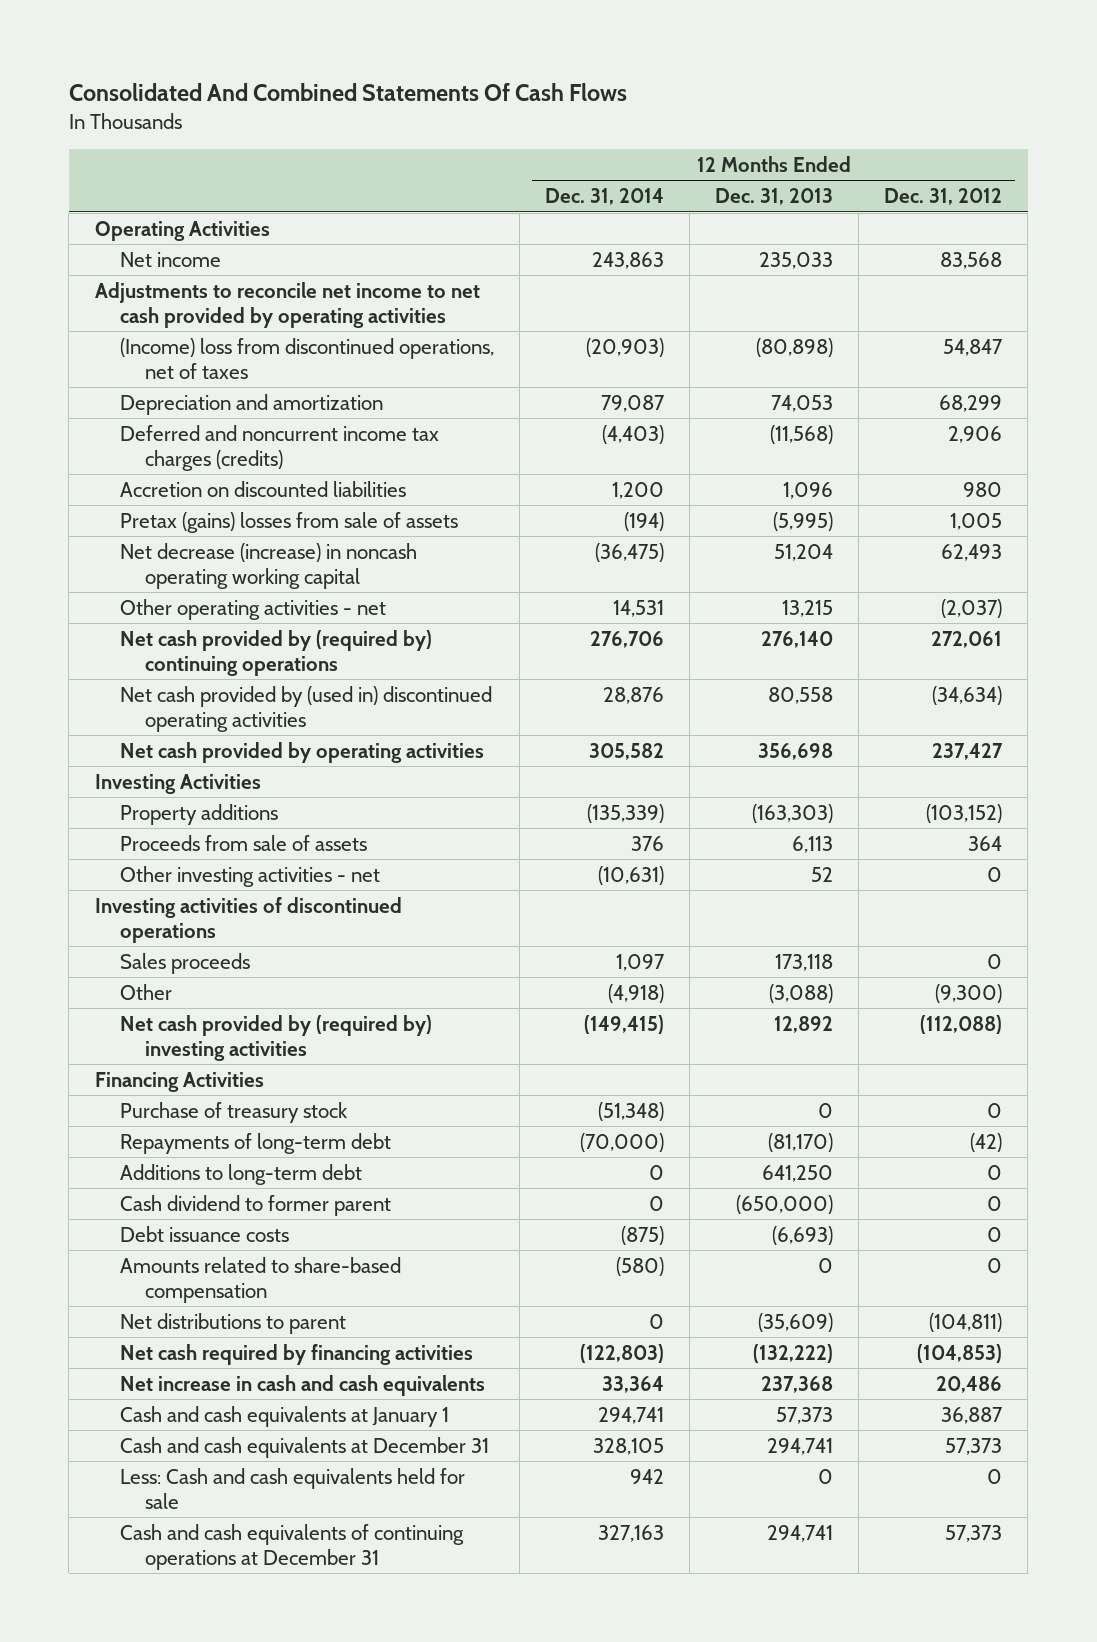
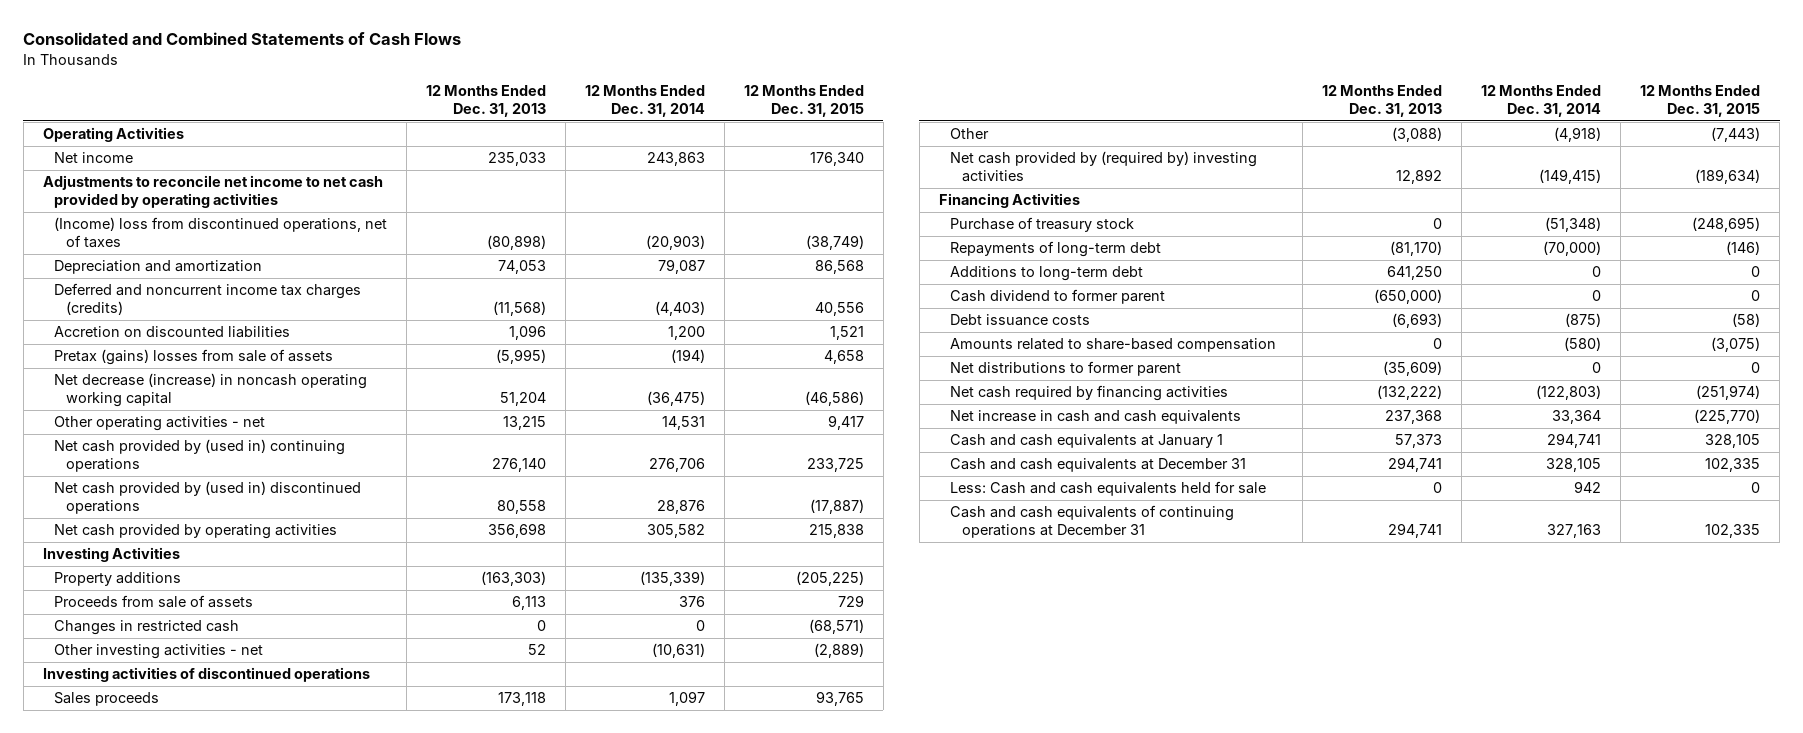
[68,82,627,101] Consolidated And Combined Statements Of Cash Flows -> [23,32,462,46] Consolidated and Combined Statements of Cash Flows
[884,188,1003,206] Dec. 31, 2012 -> none
none -> [744,84,865,117] 12 Months Ended Dec. 31, 2015
[119,629,432,676] Net cash provided by (required by) continuing operations -> [54,439,346,472] Net cash provided by (used in) continuing operations
[119,685,492,732] Net cash provided by (used in) discontinued operating activities -> [54,481,362,514] Net cash provided by (used in) discontinued operations
none -> [54,620,240,636] Changes in restricted cash
[119,1312,346,1334] Net distributions to parent -> [950,361,1182,377] Net distributions to former parent

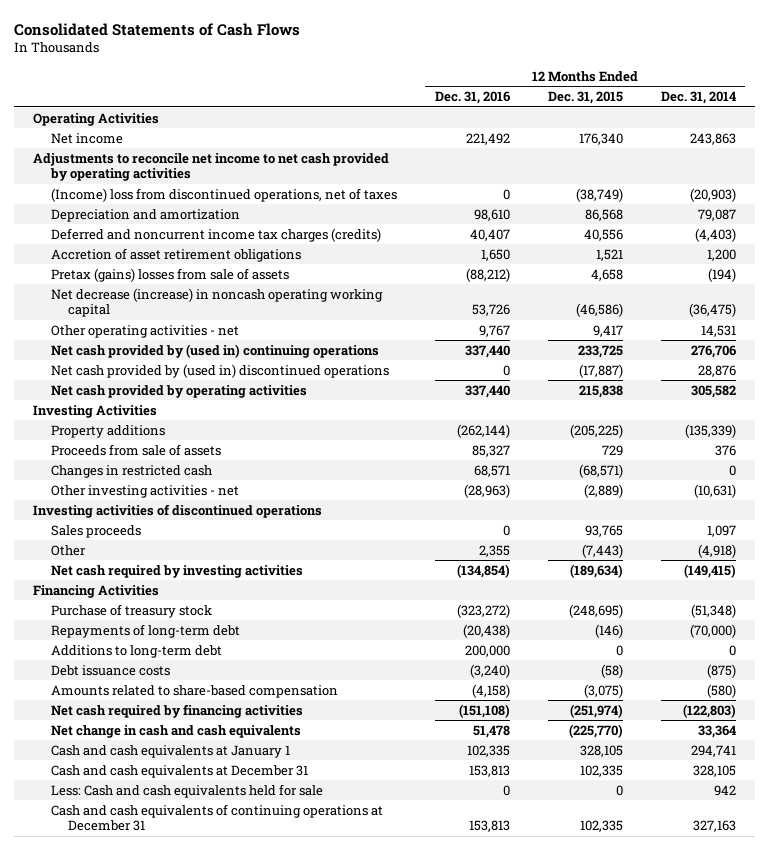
[23,32,462,46] Consolidated and Combined Statements of Cash Flows -> [14,22,301,36] Consolidated Statements of Cash Flows
[426,84,547,117] 12 Months Ended Dec. 31, 2013 -> none
none -> [434,91,510,105] Dec. 31, 2016
[54,326,291,339] Accretion on discounted liabilities -> [50,247,301,262] Accretion of asset retirement obligations
[950,151,1258,182] Net cash provided by (required by) investing activities -> [50,564,303,578] Net cash required by investing activities
[950,289,1166,305] Cash dividend to former parent -> none
[950,361,1182,377] Net distributions to former parent -> none
[950,410,1242,425] Net increase in cash and cash equivalents -> [50,724,301,738] Net change in cash and cash equivalents

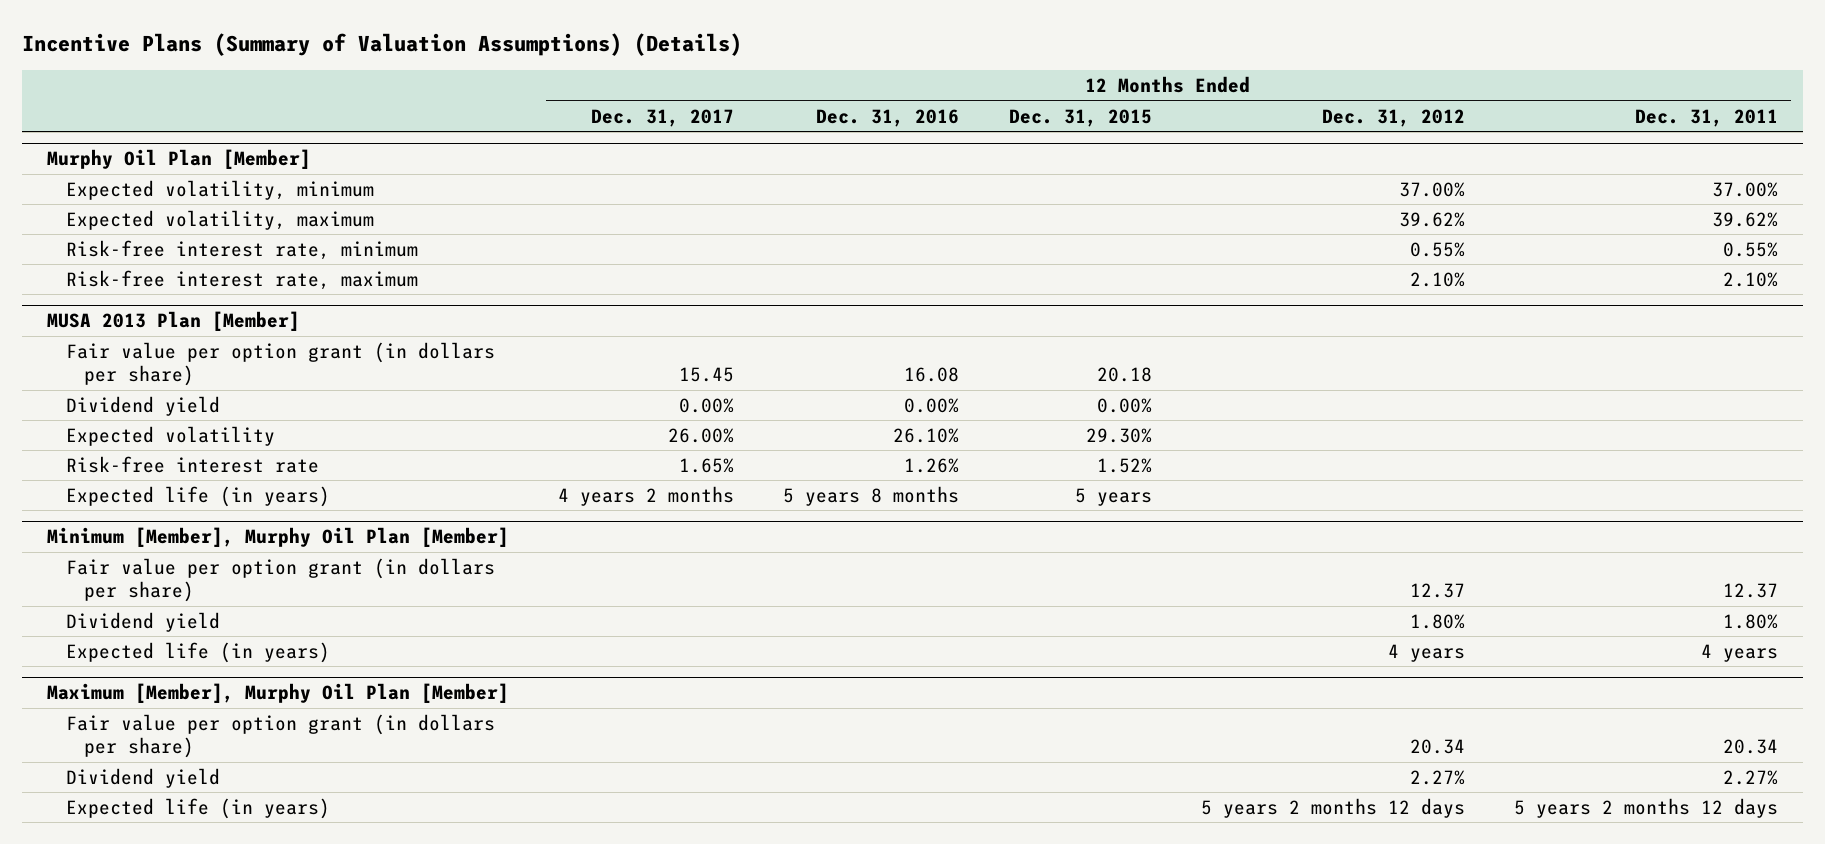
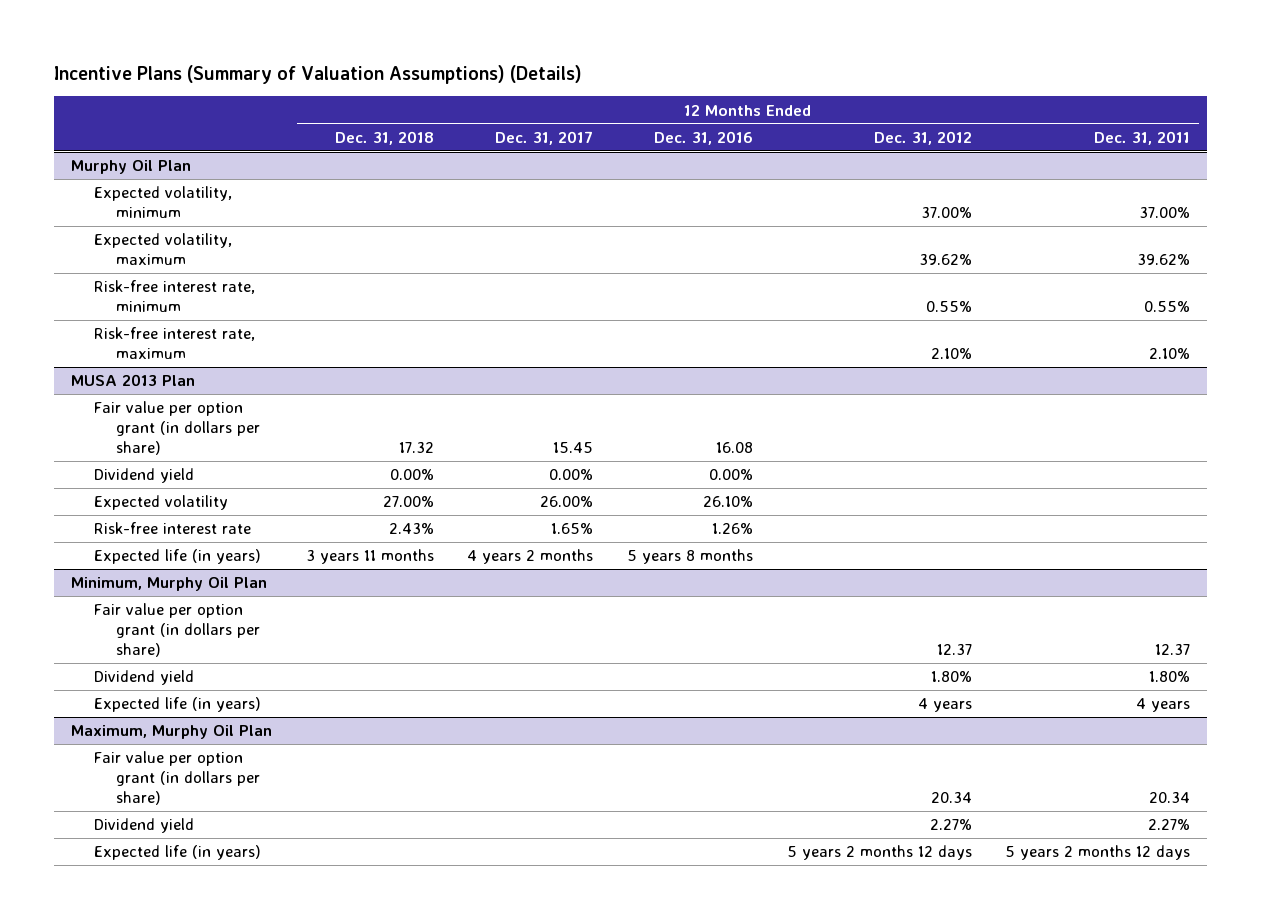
[1008,108,1152,127] Dec. 31, 2015 -> none
none -> [334,130,434,145] Dec. 31, 2018
[46,149,311,170] Murphy Oil Plan [Member] -> [71,160,192,175] Murphy Oil Plan
[46,311,300,332] MUSA 2013 Plan [Member] -> [71,374,196,387] MUSA 2013 Plan
[46,527,509,548] Minimum [Member], Murphy Oil Plan [Member] -> [71,577,268,592] Minimum, Murphy Oil Plan
[46,683,509,704] Maximum [Member], Murphy Oil Plan [Member] -> [71,725,273,740] Maximum, Murphy Oil Plan

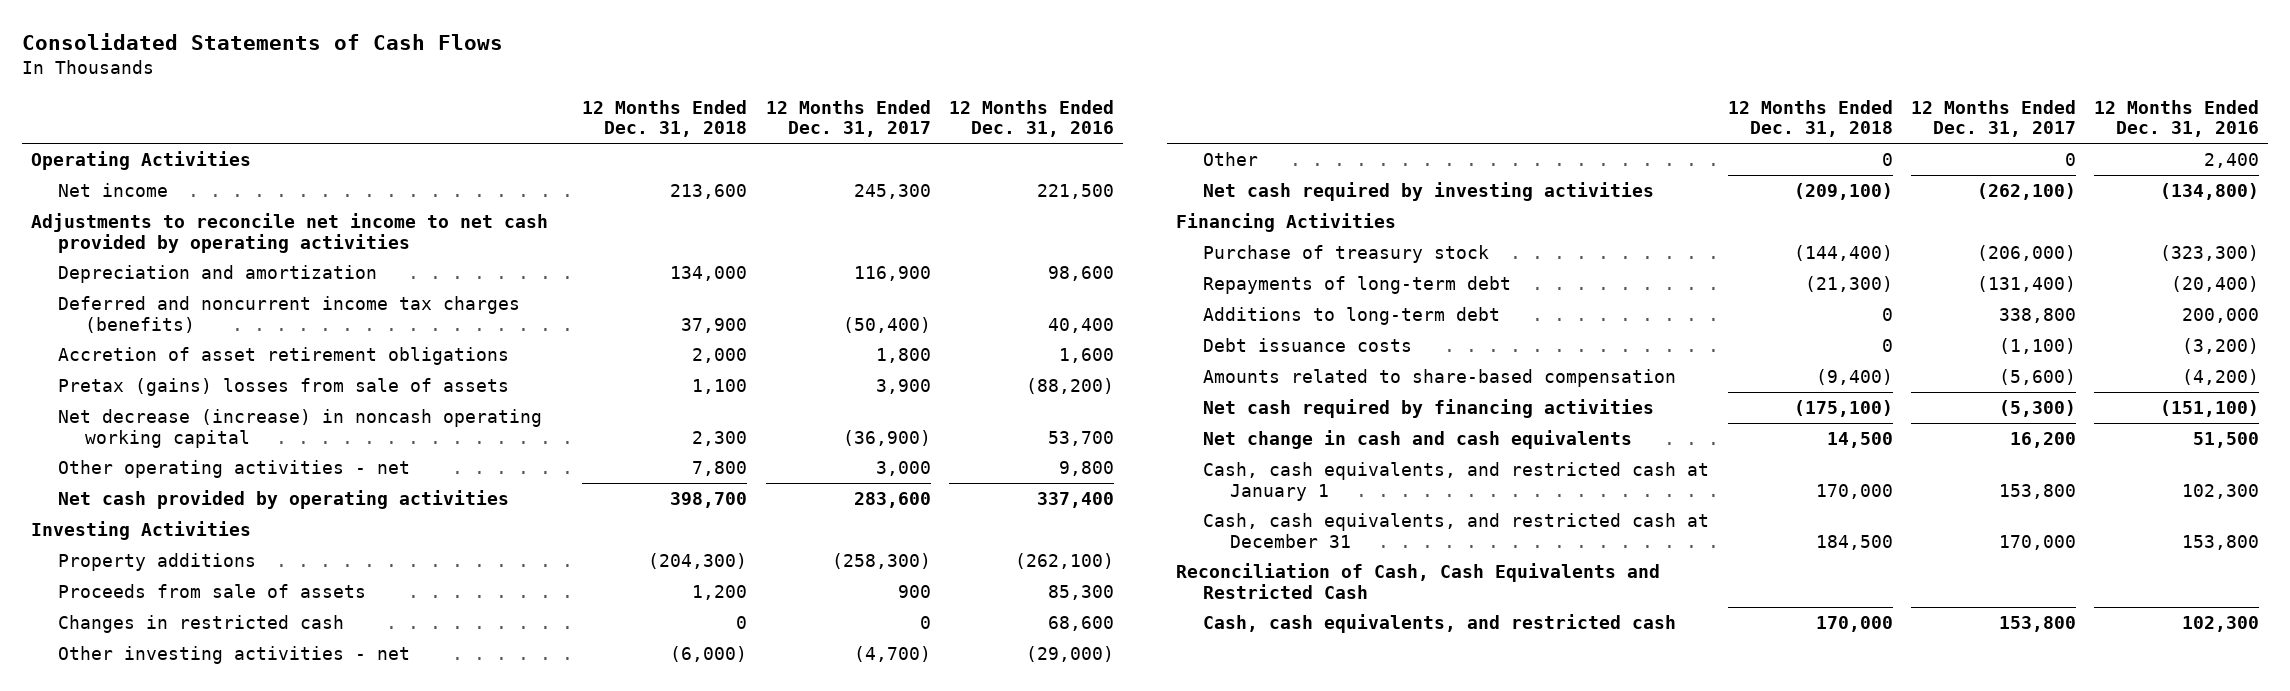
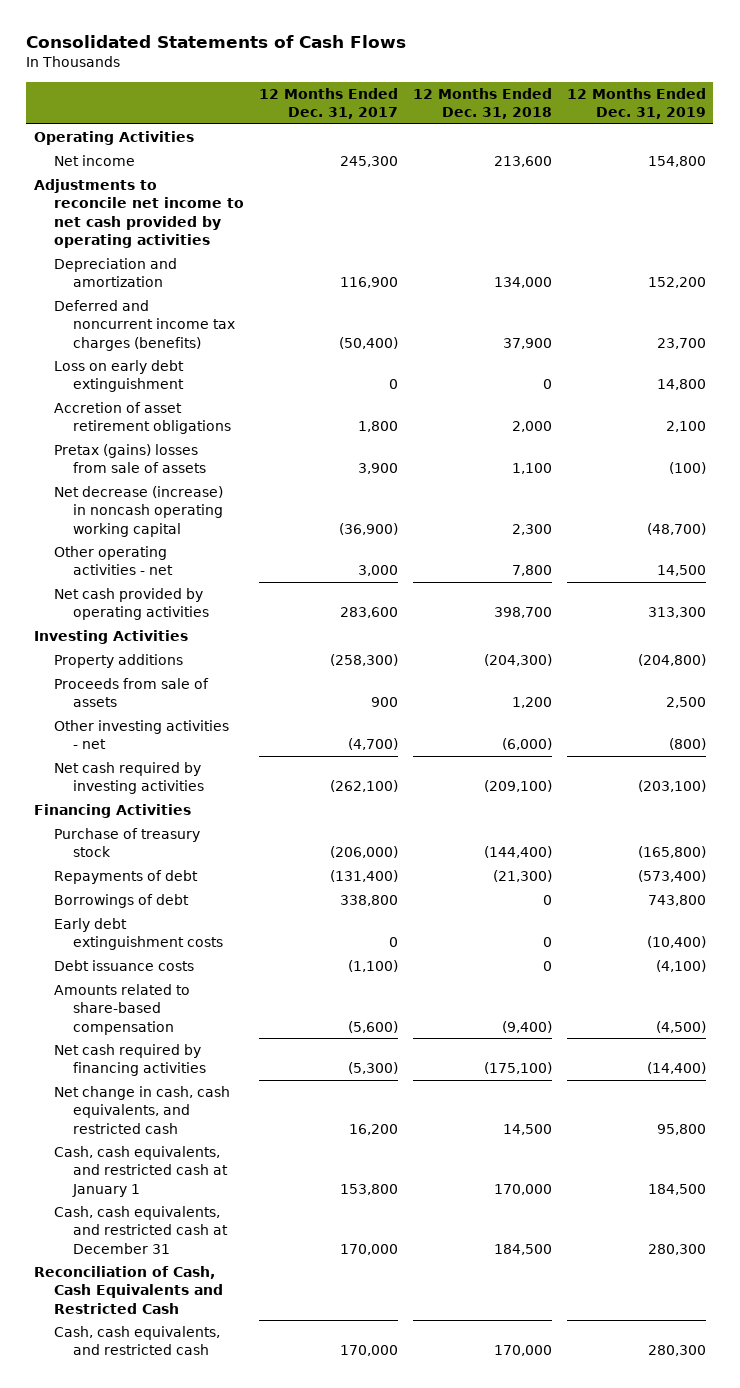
[948,99,1114,138] 12 Months Ended Dec. 31, 2016 -> none
none -> [566,87,706,119] 12 Months Ended Dec. 31, 2019
none -> [53,360,185,393] Loss on early debt extinguishment
[58,614,345,633] Changes in restricted cash -> none
[1203,151,1259,166] Other -> none
[1203,275,1512,294] Repayments of long-term debt -> [53,870,198,885] Repayments of debt
[1203,306,1501,325] Additions to long-term debt -> [53,894,189,909] Borrowings of debt
none -> [53,918,224,951] Early debt extinguishment costs
[1203,429,1633,449] Net change in cash and cash equivalents -> [53,1086,230,1134] Net change in cash, cash equivalents, and restricted cash
[1998,615,2076,632] 153,800 -> [339,1345,398,1357] 170,000

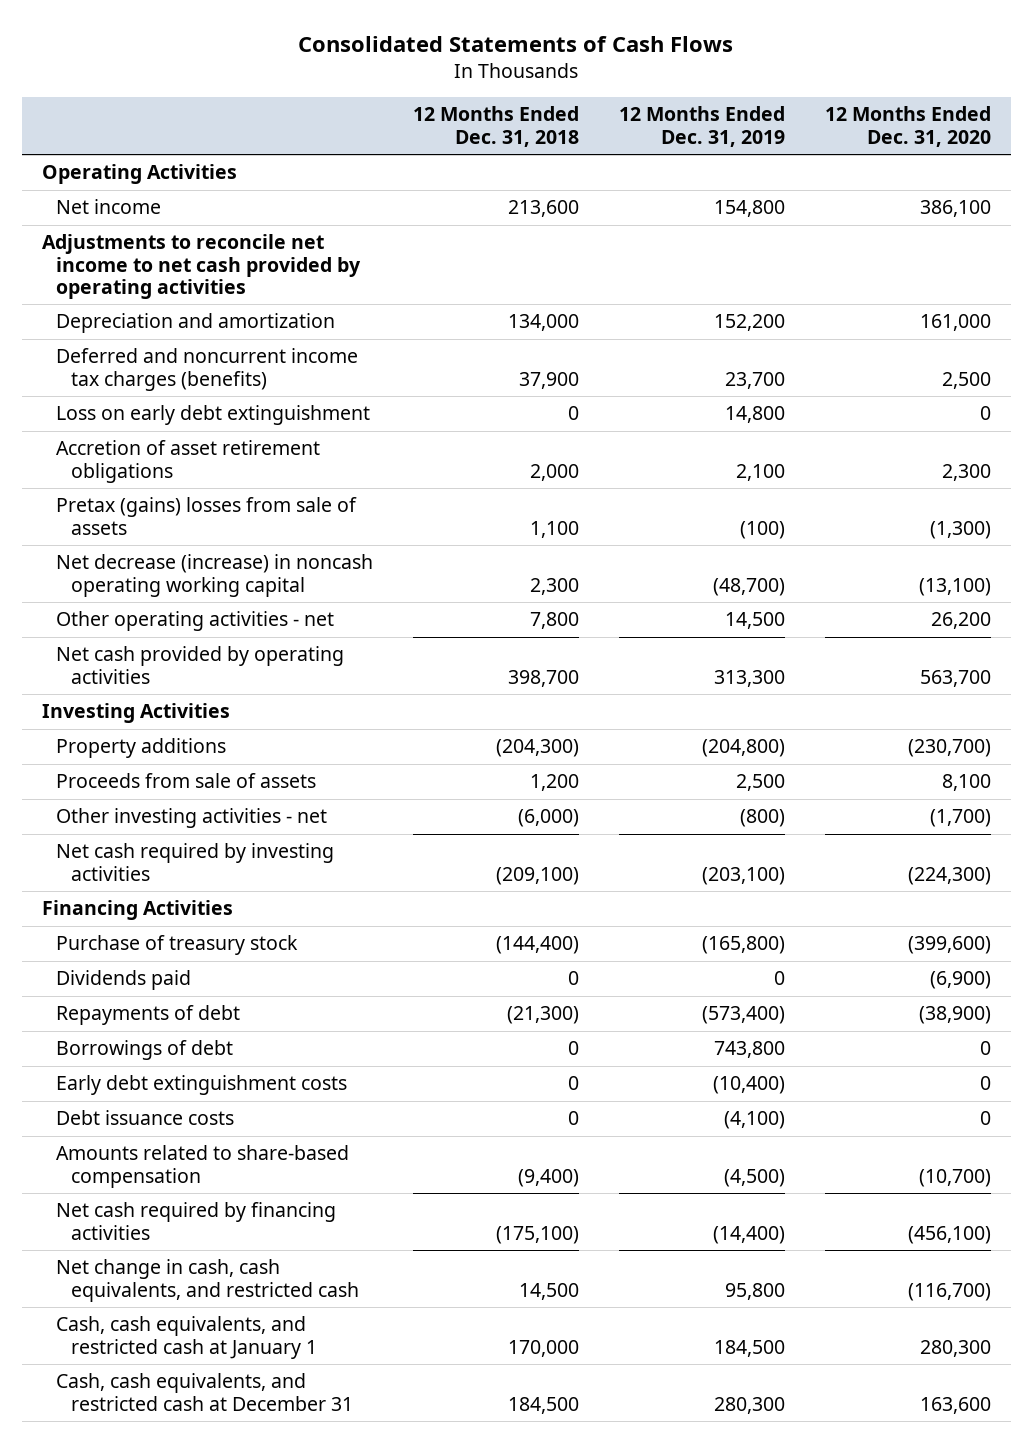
[258,87,398,119] 12 Months Ended Dec. 31, 2017 -> none
none -> [825,106,992,147] 12 Months Ended Dec. 31, 2020
none -> [56,970,192,991] Dividends paid
[33,1266,223,1314] Reconciliation of Cash, Cash Equivalents and Restricted Cash -> none
[53,1326,220,1356] Cash, cash equivalents, and restricted cash -> none

